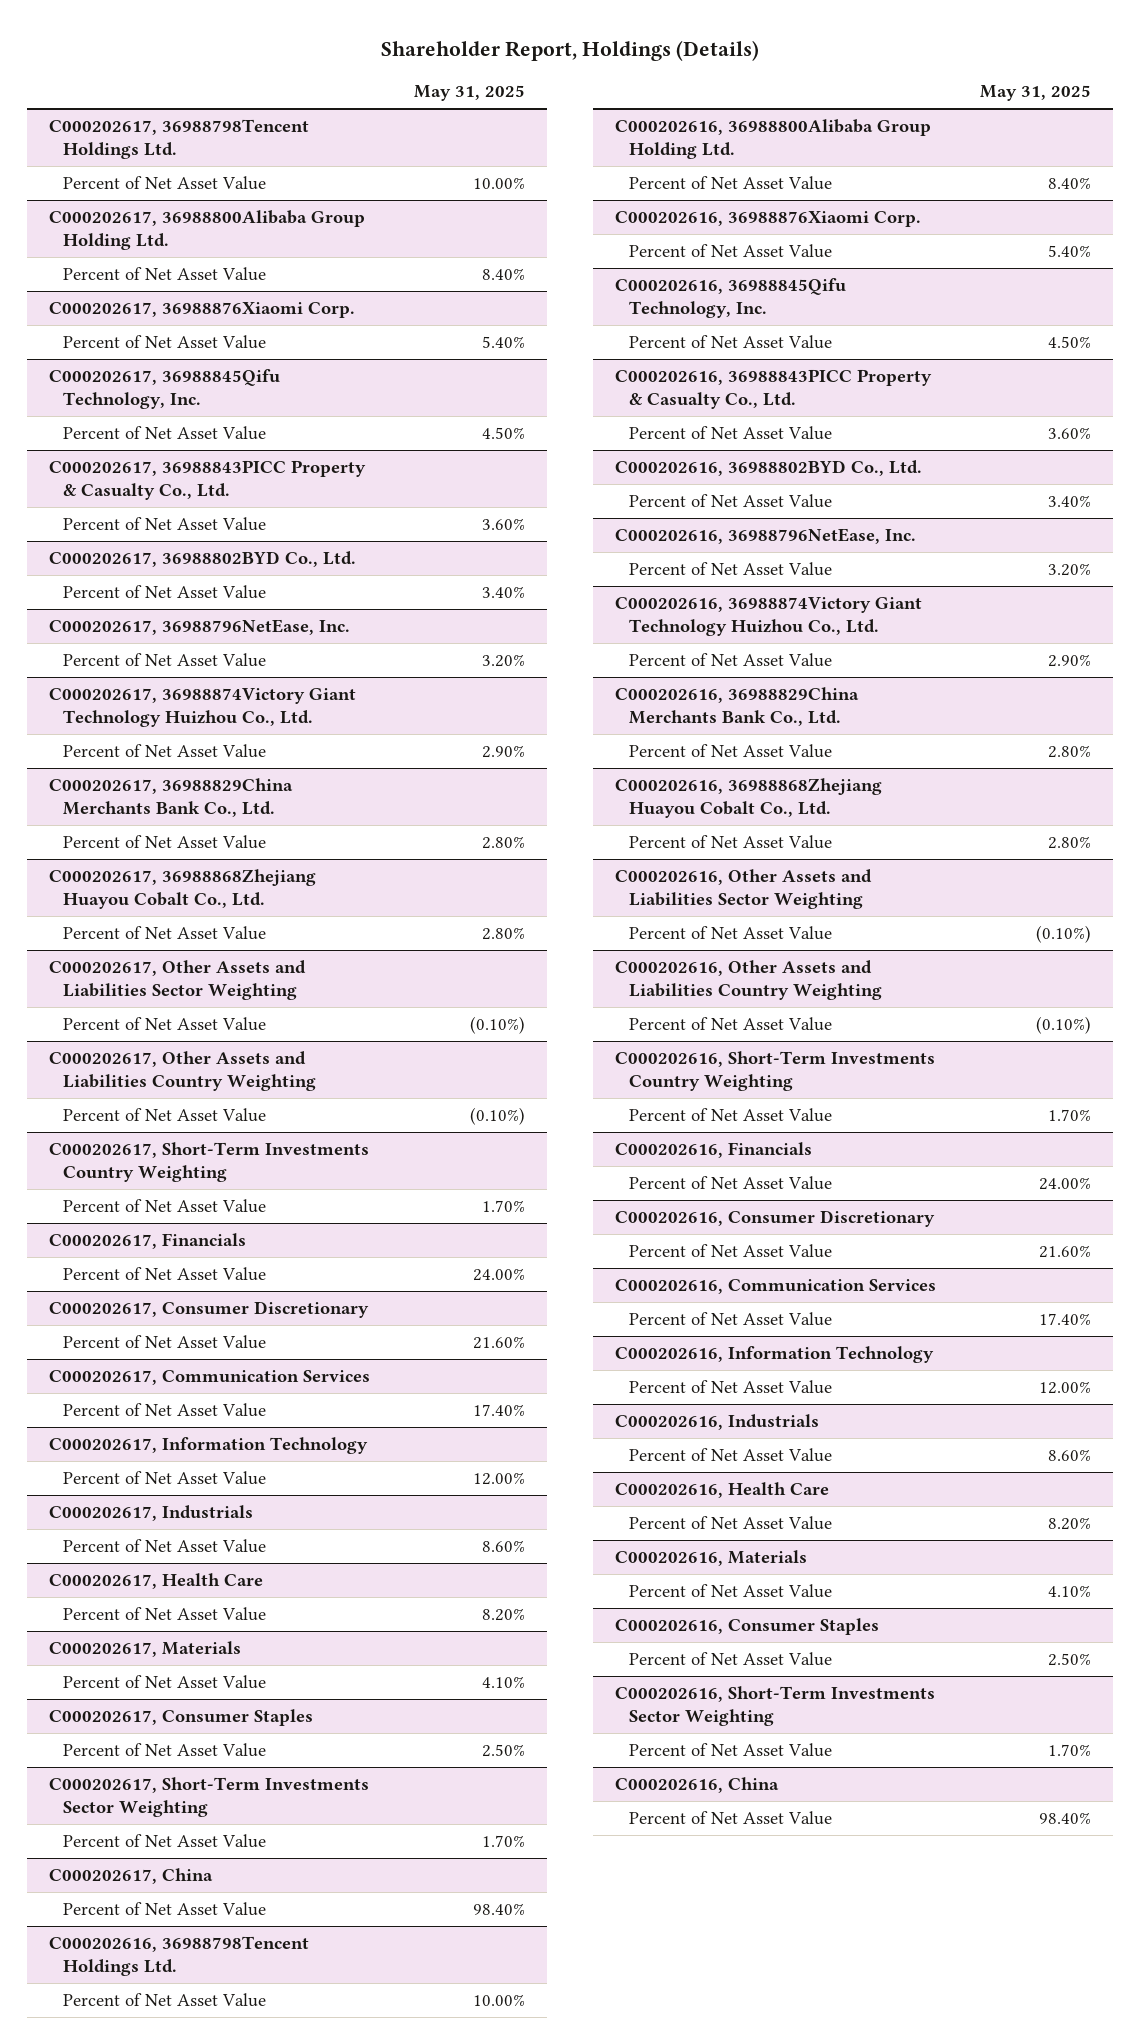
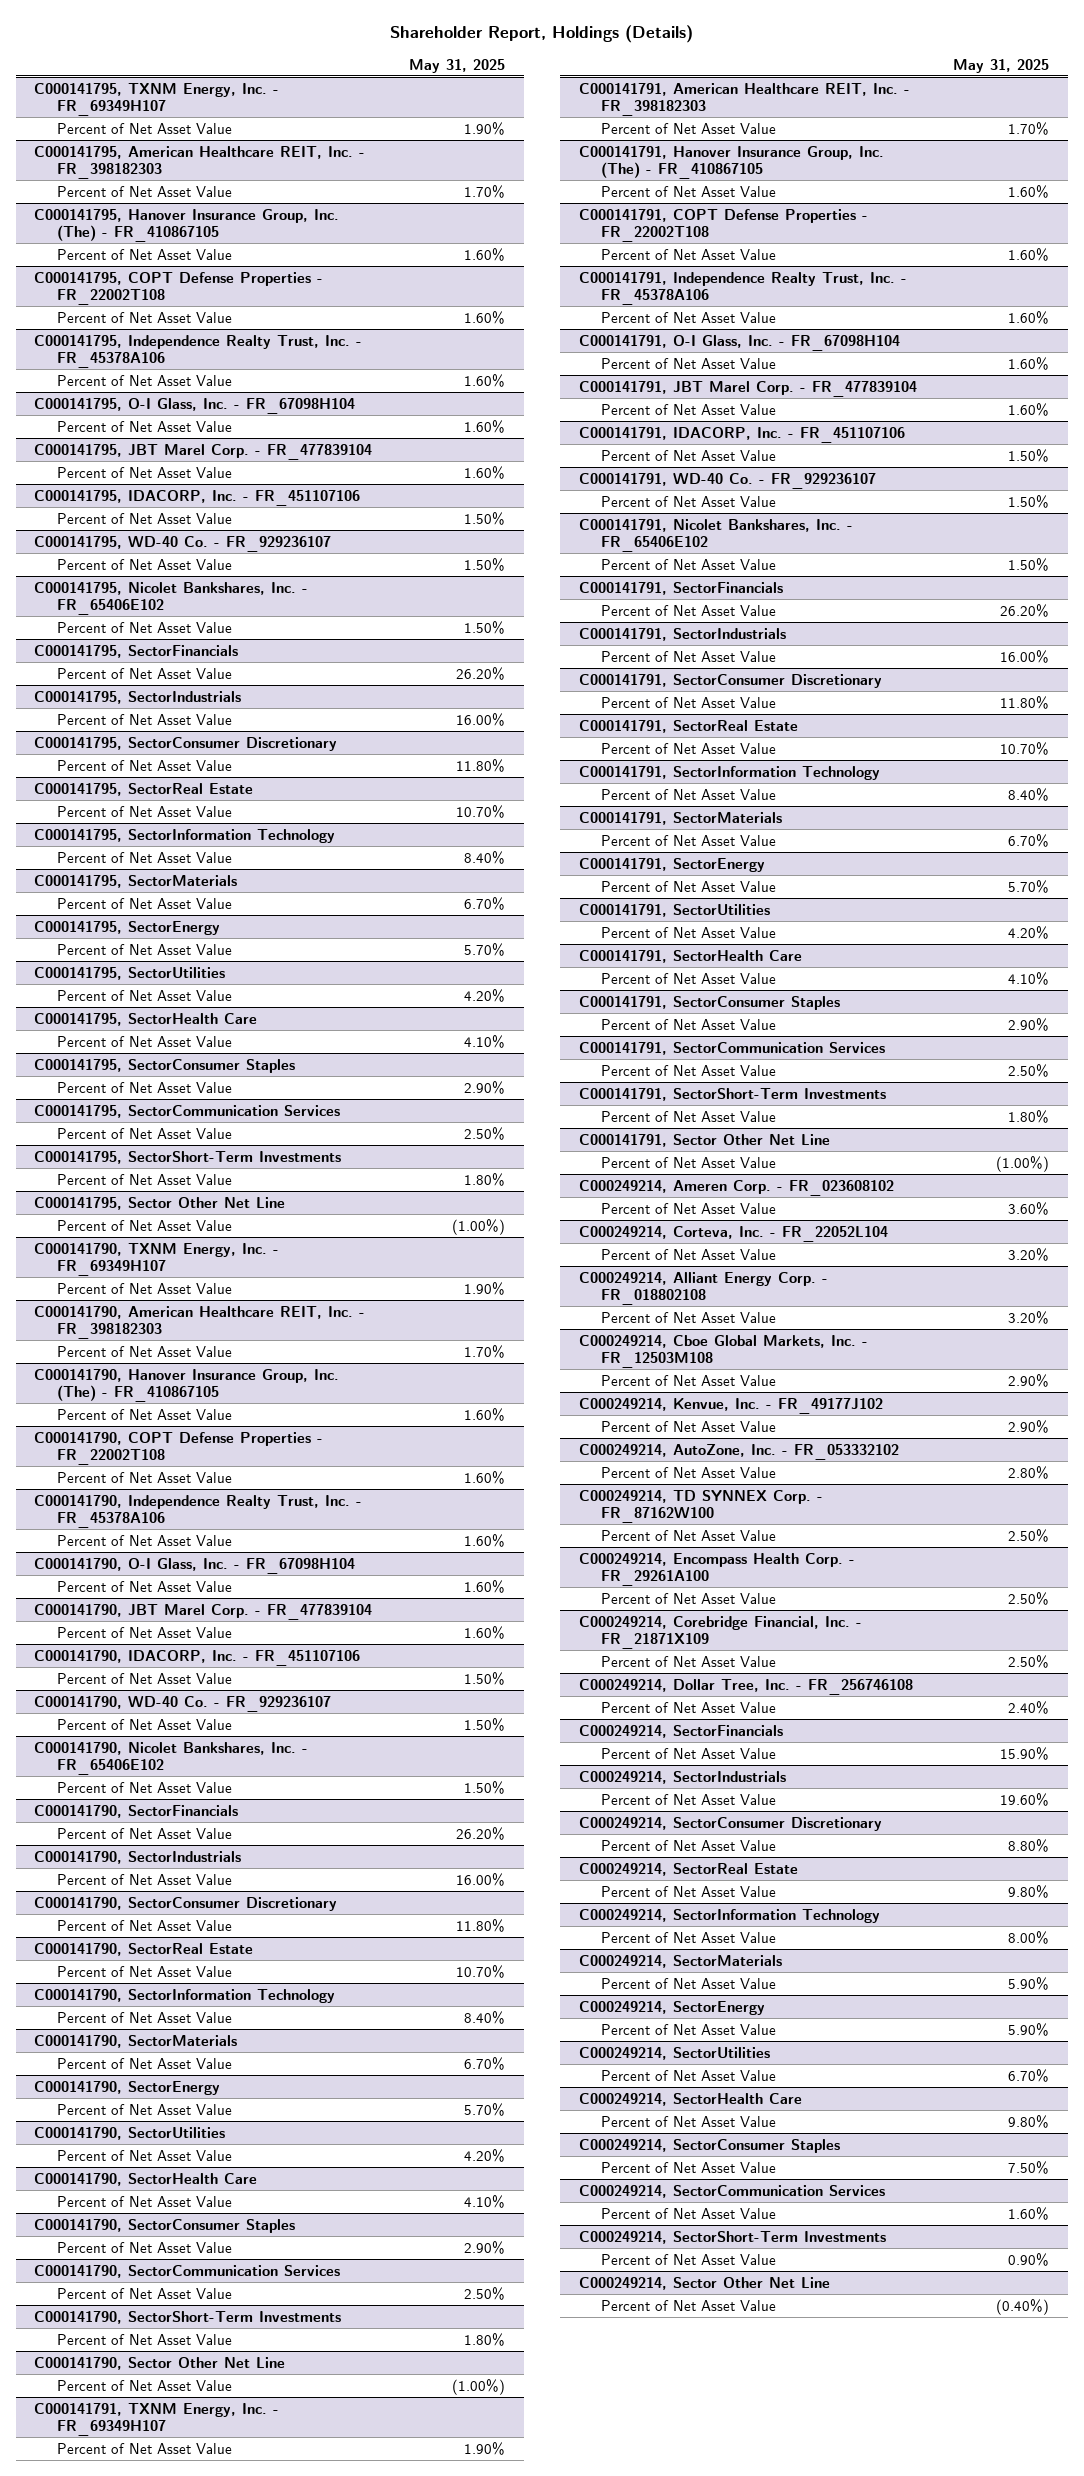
[48,119,309,159] C000202617, 36988798Tencent Holdings Ltd. -> none
[48,210,365,250] C000202617, 36988800Alibaba Group Holding Ltd. -> none
none -> [34,81,280,116] C000141795, TXNM Energy, Inc. - FR_69349H107
[472,177,525,190] 10.00% -> [464,121,506,135] 1.90%
none -> [34,145,366,179] C000141795, American Healthcare REIT, Inc. - FR_398182303
none -> [56,185,232,197] Percent of Net Asset Value
none -> [34,208,340,242] C000141795, Hanover Insurance Group, Inc. (The) - FR_410867105
none -> [56,248,232,260] Percent of Net Asset Value
none -> [34,271,324,305] C000141795, COPT Defense Properties - FR_22002T108
none -> [56,311,232,323] Percent of Net Asset Value
none -> [34,334,363,368] C000141795, Independence Realty Trust, Inc. - FR_45378A106
none -> [56,374,232,386] Percent of Net Asset Value
none -> [34,397,356,414] C000141795, O-I Glass, Inc. - FR_67098H104
none -> [56,420,232,432] Percent of Net Asset Value
none -> [34,443,373,460] C000141795, JBT Marel Corp. - FR_477839104
none -> [56,466,232,478] Percent of Net Asset Value
none -> [34,489,361,506] C000141795, IDACORP, Inc. - FR_451107106
none -> [56,512,232,524] Percent of Net Asset Value
none -> [34,535,332,552] C000141795, WD-40 Co. - FR_929236107
none -> [56,558,232,570] Percent of Net Asset Value
none -> [34,581,309,615] C000141795, Nicolet Bankshares, Inc. - FR_65406E102
none -> [56,621,232,633] Percent of Net Asset Value
none -> [34,644,239,658] C000141795, SectorFinancials
none -> [56,667,232,679] Percent of Net Asset Value
none -> [34,690,242,704] C000141795, SectorIndustrials
none -> [56,713,232,725] Percent of Net Asset Value
none -> [34,736,338,751] C000141795, SectorConsumer Discretionary
none -> [56,759,232,771] Percent of Net Asset Value
none -> [34,782,254,796] C000141795, SectorReal Estate
none -> [56,805,232,817] Percent of Net Asset Value
none -> [34,828,336,843] C000141795, SectorInformation Technology
[48,302,355,319] C000202617, 36988876Xiaomi Corp. -> none
[48,369,280,409] C000202617, 36988845Qifu Technology, Inc. -> none
[48,460,366,500] C000202617, 36988843PICC Property & Casualty Co., Ltd. -> none
[48,551,356,568] C000202617, 36988802BYD Co., Ltd. -> none
[48,619,350,636] C000202617, 36988796NetEase, Inc. -> none
[63,653,267,668] Percent of Net Asset Value -> none
[48,688,356,727] C000202617, 36988874Victory Giant Technology Huizhou Co., Ltd. -> none
none -> [34,874,238,888] C000141795, SectorMaterials
[481,336,525,349] 5.40% -> [464,896,506,910] 6.70%
none -> [34,920,221,935] C000141795, SectorEnergy
[481,427,525,440] 4.50% -> [464,942,506,956] 5.70%
none -> [34,966,226,980] C000141795, SectorUtilities
[481,518,525,531] 3.60% -> [464,988,506,1002] 4.20%
none -> [34,1012,258,1026] C000141795, SectorHealth Care
[481,586,525,599] 3.40% -> [464,1034,506,1048] 4.10%
none -> [34,1058,296,1073] C000141795, SectorConsumer Staples
[48,778,293,817] C000202617, 36988829China Merchants Bank Co., Ltd. -> none
[48,869,316,909] C000202617, 36988868Zhejiang Huayou Cobalt Co., Ltd. -> none
[48,960,306,1000] C000202617, Other Assets and Liabilities Sector Weighting -> none
[48,1051,317,1091] C000202617, Other Assets and Liabilities Country Weighting -> none
[48,1142,369,1182] C000202617, Short-Term Investments Country Weighting -> none
none -> [34,1104,341,1118] C000141795, SectorCommunication Services
[481,836,525,850] 2.80% -> [464,1126,506,1140] 2.50%
none -> [34,1150,342,1164] C000141795, SectorShort-Term Investments
[481,927,525,941] 2.80% -> [464,1172,506,1186] 1.80%
none -> [34,1196,286,1210] C000141795, Sector Other Net Line
[469,1016,525,1035] (0.10%) -> [452,1218,506,1235] (1.00%)
none -> [34,1241,280,1276] C000141790, TXNM Energy, Inc. - FR_69349H107
[469,1107,525,1126] (0.10%) -> [464,1281,506,1295] 1.90%
none -> [34,1305,366,1339] C000141790, American Healthcare REIT, Inc. - FR_398182303
[48,1233,246,1250] C000202617, Financials -> none
[48,1301,369,1319] C000202617, Consumer Discretionary -> none
[48,1370,370,1386] C000202617, Communication Services -> none
[48,1437,368,1455] C000202617, Information Technology -> none
[48,1505,253,1522] C000202617, Industrials -> none
[48,1573,263,1590] C000202617, Health Care -> none
[48,1641,241,1658] C000202617, Materials -> none
none -> [34,1368,340,1402] C000141790, Hanover Insurance Group, Inc. (The) - FR_410867105
[472,1268,525,1282] 24.00% -> [464,1407,506,1421] 1.60%
none -> [34,1431,324,1465] C000141790, COPT Defense Properties - FR_22002T108
[472,1336,525,1350] 21.60% -> [464,1470,506,1484] 1.60%
none -> [34,1494,363,1528] C000141790, Independence Realty Trust, Inc. - FR_45378A106
[472,1404,525,1417] 17.40% -> [464,1533,506,1547] 1.60%
none -> [34,1557,356,1574] C000141790, O-I Glass, Inc. - FR_67098H104
[472,1472,525,1486] 12.00% -> [464,1579,506,1593] 1.60%
none -> [34,1603,373,1620] C000141790, JBT Marel Corp. - FR_477839104
[481,1540,525,1553] 8.60% -> [464,1625,506,1639] 1.60%
none -> [34,1649,361,1666] C000141790, IDACORP, Inc. - FR_451107106
[481,1608,525,1622] 8.20% -> [464,1671,506,1685] 1.50%
none -> [34,1695,332,1712] C000141790, WD-40 Co. - FR_929236107
none -> [56,1718,232,1730] Percent of Net Asset Value
none -> [34,1741,309,1775] C000141790, Nicolet Bankshares, Inc. - FR_65406E102
none -> [56,1781,232,1793] Percent of Net Asset Value
none -> [34,1804,239,1818] C000141790, SectorFinancials
none -> [56,1827,232,1839] Percent of Net Asset Value
none -> [34,1850,242,1864] C000141790, SectorIndustrials
none -> [56,1873,232,1885] Percent of Net Asset Value
none -> [34,1896,338,1911] C000141790, SectorConsumer Discretionary
none -> [56,1919,232,1931] Percent of Net Asset Value
none -> [34,1942,254,1956] C000141790, SectorReal Estate
none -> [56,1965,232,1977] Percent of Net Asset Value
none -> [34,1988,336,2003] C000141790, SectorInformation Technology
none -> [56,2011,232,2023] Percent of Net Asset Value
none -> [34,2034,238,2048] C000141790, SectorMaterials
none -> [56,2057,232,2069] Percent of Net Asset Value
none -> [34,2080,221,2095] C000141790, SectorEnergy
none -> [56,2103,232,2115] Percent of Net Asset Value
none -> [34,2126,226,2140] C000141790, SectorUtilities
none -> [56,2149,232,2161] Percent of Net Asset Value
none -> [34,2172,258,2186] C000141790, SectorHealth Care
[48,1709,313,1727] C000202617, Consumer Staples -> none
none -> [34,2218,296,2233] C000141790, SectorConsumer Staples
none -> [56,2241,232,2253] Percent of Net Asset Value
none -> [34,2264,341,2278] C000141790, SectorCommunication Services
[48,1777,369,1817] C000202617, Short-Term Investments Sector Weighting -> none
none -> [34,2310,342,2324] C000141790, SectorShort-Term Investments
none -> [56,2333,232,2345] Percent of Net Asset Value
none -> [34,2356,286,2370] C000141790, Sector Other Net Line
none -> [56,2379,232,2391] Percent of Net Asset Value
none -> [34,2401,280,2436] C000141791, TXNM Energy, Inc. - FR_69349H107
none -> [56,2442,232,2454] Percent of Net Asset Value
none -> [578,82,910,116] C000141791, American Healthcare REIT, Inc. - FR_398182303
[48,1868,213,1885] C000202617, China -> none
[48,1936,309,1976] C000202616, 36988798Tencent Holdings Ltd. -> none
[614,119,931,159] C000202616, 36988800Alibaba Group Holding Ltd. -> none
none -> [578,145,884,179] C000141791, Hanover Insurance Group, Inc. (The) - FR_410867105
[472,1903,525,1916] 98.40% -> [1008,184,1050,198] 1.60%
none -> [578,208,868,242] C000141791, COPT Defense Properties - FR_22002T108
[472,1994,525,2007] 10.00% -> [1008,247,1050,261] 1.60%
none -> [578,271,907,305] C000141791, Independence Realty Trust, Inc. - FR_45378A106
none -> [600,311,776,323] Percent of Net Asset Value
none -> [578,334,900,351] C000141791, O-I Glass, Inc. - FR_67098H104
none -> [600,357,776,369] Percent of Net Asset Value
none -> [578,380,917,397] C000141791, JBT Marel Corp. - FR_477839104
none -> [600,403,776,415] Percent of Net Asset Value
none -> [578,426,905,443] C000141791, IDACORP, Inc. - FR_451107106
none -> [600,449,776,461] Percent of Net Asset Value
none -> [578,472,876,489] C000141791, WD-40 Co. - FR_929236107
none -> [600,495,776,507] Percent of Net Asset Value
none -> [578,518,853,552] C000141791, Nicolet Bankshares, Inc. - FR_65406E102
none -> [600,558,776,570] Percent of Net Asset Value
none -> [578,581,783,595] C000141791, SectorFinancials
none -> [600,604,776,616] Percent of Net Asset Value
none -> [578,627,786,641] C000141791, SectorIndustrials
none -> [600,650,776,662] Percent of Net Asset Value
none -> [578,673,882,688] C000141791, SectorConsumer Discretionary
none -> [600,696,776,708] Percent of Net Asset Value
none -> [578,719,798,733] C000141791, SectorReal Estate
none -> [600,742,776,754] Percent of Net Asset Value
none -> [578,765,880,780] C000141791, SectorInformation Technology
[614,211,921,228] C000202616, 36988876Xiaomi Corp. -> none
[614,278,846,318] C000202616, 36988845Qifu Technology, Inc. -> none
[614,369,932,409] C000202616, 36988843PICC Property & Casualty Co., Ltd. -> none
none -> [578,811,782,825] C000141791, SectorMaterials
[1047,245,1091,258] 5.40% -> [1008,833,1050,847] 6.70%
none -> [578,857,765,872] C000141791, SectorEnergy
[1047,336,1091,349] 4.50% -> [1008,879,1050,893] 5.70%
none -> [578,903,770,917] C000141791, SectorUtilities
none -> [600,926,776,938] Percent of Net Asset Value
none -> [578,949,802,963] C000141791, SectorHealth Care
none -> [600,972,776,984] Percent of Net Asset Value
none -> [578,995,840,1010] C000141791, SectorConsumer Staples
none -> [600,1018,776,1030] Percent of Net Asset Value
none -> [578,1041,885,1055] C000141791, SectorCommunication Services
none -> [600,1064,776,1076] Percent of Net Asset Value
none -> [578,1087,886,1101] C000141791, SectorShort-Term Investments
none -> [600,1110,776,1122] Percent of Net Asset Value
none -> [578,1133,830,1147] C000141791, Sector Other Net Line
none -> [600,1156,776,1168] Percent of Net Asset Value
none -> [578,1179,894,1196] C000249214, Ameren Corp. - FR_023608102
[614,460,922,477] C000202616, 36988802BYD Co., Ltd. -> none
[629,494,833,509] Percent of Net Asset Value -> none
[614,528,916,545] C000202616, 36988796NetEase, Inc. -> none
none -> [578,1225,888,1242] C000249214, Corteva, Inc. - FR_22052L104
[614,597,922,636] C000202616, 36988874Victory Giant Technology Huizhou Co., Ltd. -> none
none -> [578,1271,828,1305] C000249214, Alliant Energy Corp. - FR_018802108
none -> [600,1311,776,1323] Percent of Net Asset Value
none -> [578,1334,868,1368] C000249214, Cboe Global Markets, Inc. - FR_12503M108
[614,687,859,726] C000202616, 36988829China Merchants Bank Co., Ltd. -> none
[614,778,882,818] C000202616, 36988868Zhejiang Huayou Cobalt Co., Ltd. -> none
none -> [578,1397,883,1414] C000249214, Kenvue, Inc. - FR_49177J102
[1047,745,1091,759] 2.80% -> [1008,1419,1050,1433] 2.90%
none -> [578,1443,899,1460] C000249214, AutoZone, Inc. - FR_053332102
[614,869,872,909] C000202616, Other Assets and Liabilities Sector Weighting -> none
[629,926,833,941] Percent of Net Asset Value -> none
[614,960,883,1000] C000202616, Other Assets and Liabilities Country Weighting -> none
[629,1017,833,1032] Percent of Net Asset Value -> none
[614,1051,935,1091] C000202616, Short-Term Investments Country Weighting -> none
[629,1108,833,1123] Percent of Net Asset Value -> none
[614,1142,812,1159] C000202616, Financials -> none
[629,1176,833,1191] Percent of Net Asset Value -> none
[614,1210,935,1228] C000202616, Consumer Discretionary -> none
[629,1244,833,1259] Percent of Net Asset Value -> none
[614,1279,936,1295] C000202616, Communication Services -> none
[629,1312,833,1327] Percent of Net Asset Value -> none
[614,1346,934,1364] C000202616, Information Technology -> none
[629,1380,833,1395] Percent of Net Asset Value -> none
[614,1414,819,1431] C000202616, Industrials -> none
[629,1448,833,1463] Percent of Net Asset Value -> none
[614,1482,829,1499] C000202616, Health Care -> none
[629,1516,833,1531] Percent of Net Asset Value -> none
[614,1550,807,1567] C000202616, Materials -> none
[629,1584,833,1599] Percent of Net Asset Value -> none
[614,1618,879,1636] C000202616, Consumer Staples -> none
none -> [578,1488,823,1523] C000249214, TD SYNNEX Corp. - FR_87162W100
[614,1686,935,1726] C000202616, Short-Term Investments Sector Weighting -> none
[614,1777,779,1794] C000202616, China -> none
none -> [578,1552,855,1586] C000249214, Encompass Health Corp. - FR_29261A100
[1047,1744,1091,1757] 1.70% -> [1008,1591,1050,1605] 2.50%
none -> [578,1615,862,1649] C000249214, Corebridge Financial, Inc. - FR_21871X109
[1038,1812,1091,1825] 98.40% -> [1008,1654,1050,1668] 2.50%
none -> [578,1678,913,1695] C000249214, Dollar Tree, Inc. - FR_256746108
none -> [600,1701,776,1713] Percent of Net Asset Value
none -> [578,1724,783,1738] C000249214, SectorFinancials
none -> [600,1747,776,1759] Percent of Net Asset Value
none -> [578,1770,786,1784] C000249214, SectorIndustrials
none -> [600,1793,776,1805] Percent of Net Asset Value
none -> [578,1816,882,1831] C000249214, SectorConsumer Discretionary
none -> [600,1839,776,1851] Percent of Net Asset Value
none -> [578,1862,798,1876] C000249214, SectorReal Estate
none -> [600,1885,776,1897] Percent of Net Asset Value
none -> [578,1908,880,1923] C000249214, SectorInformation Technology
none -> [600,1931,776,1943] Percent of Net Asset Value
none -> [578,1954,782,1968] C000249214, SectorMaterials
none -> [600,1977,776,1989] Percent of Net Asset Value
none -> [578,2000,765,2015] C000249214, SectorEnergy
none -> [600,2023,776,2035] Percent of Net Asset Value
none -> [578,2046,770,2060] C000249214, SectorUtilities
none -> [600,2069,776,2081] Percent of Net Asset Value
none -> [578,2092,802,2106] C000249214, SectorHealth Care
none -> [600,2115,776,2127] Percent of Net Asset Value
none -> [578,2138,840,2153] C000249214, SectorConsumer Staples
none -> [600,2161,776,2173] Percent of Net Asset Value
none -> [578,2184,885,2198] C000249214, SectorCommunication Services
none -> [600,2207,776,2219] Percent of Net Asset Value
none -> [578,2230,886,2244] C000249214, SectorShort-Term Investments
none -> [600,2253,776,2265] Percent of Net Asset Value
none -> [578,2276,830,2290] C000249214, Sector Other Net Line
none -> [600,2299,776,2311] Percent of Net Asset Value

